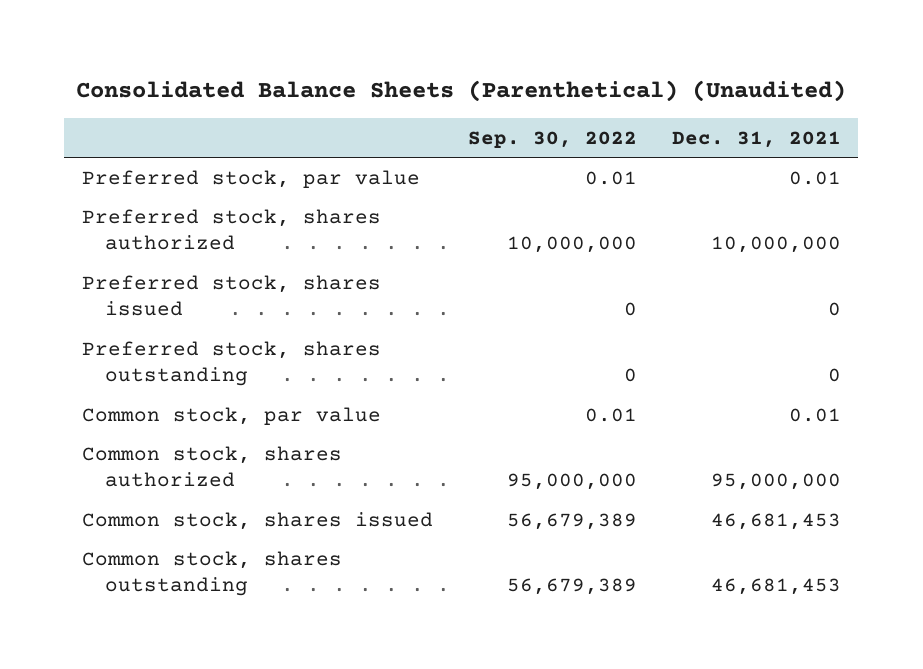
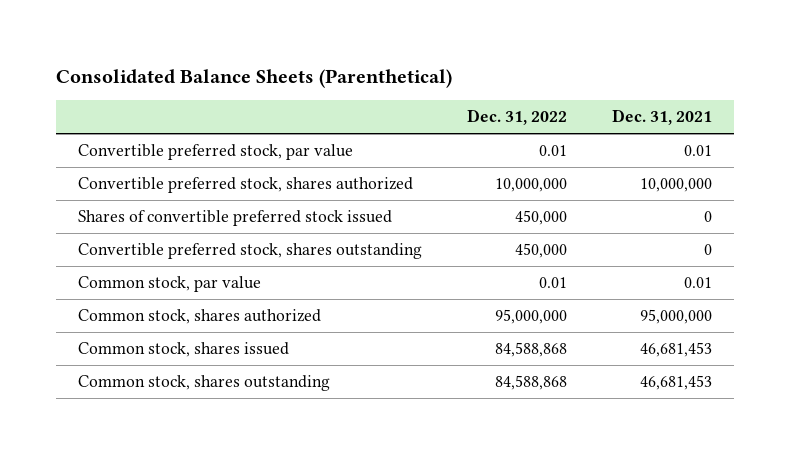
[76,79,847,102] Consolidated Balance Sheets (Parenthetical) (Unaudited) -> [55,68,452,88] Consolidated Balance Sheets (Parenthetical)
[467,130,637,148] Sep. 30, 2022 -> none
none -> [467,109,568,126] Dec. 31, 2022
[81,169,420,188] Preferred stock, par value -> [78,144,354,161] Convertible preferred stock, par value
[81,208,381,251] Preferred stock, shares authorized -> [78,177,414,194] Convertible preferred stock, shares authorized
[81,274,381,317] Preferred stock, shares issued -> [78,210,393,227] Shares of convertible preferred stock issued
[81,340,381,387] Preferred stock, shares outstanding -> [78,243,423,260] Convertible preferred stock, shares outstanding

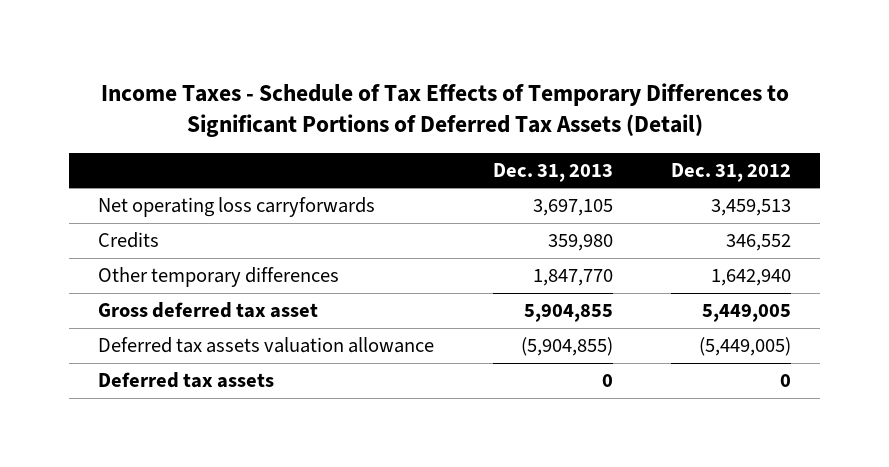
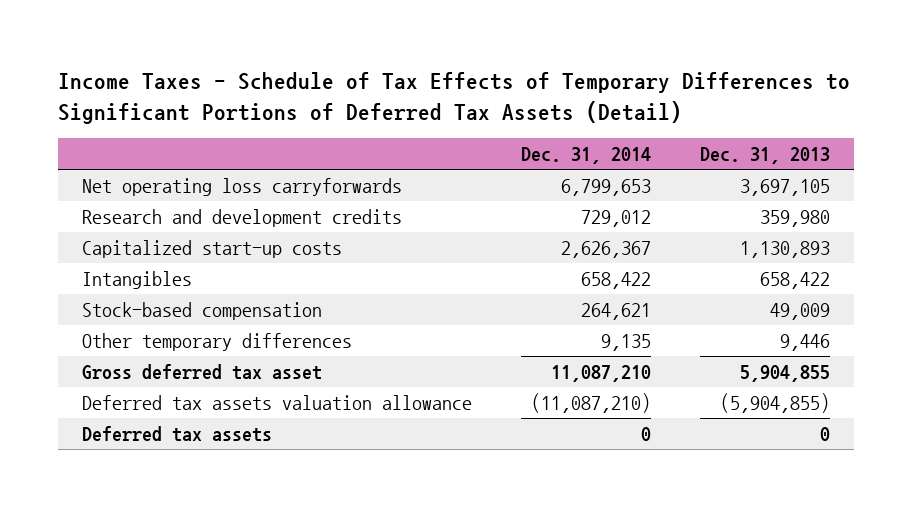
[671,162,792,182] Dec. 31, 2012 -> none
none -> [521,146,652,164] Dec. 31, 2014
[98,232,160,249] Credits -> [82,208,403,227] Research and development credits
none -> [82,239,343,258] Capitalized start-up costs
none -> [82,270,193,289] Intangibles
none -> [82,301,323,320] Stock-based compensation
[532,269,613,287] 1,847,770 -> [779,333,830,351] 9,446

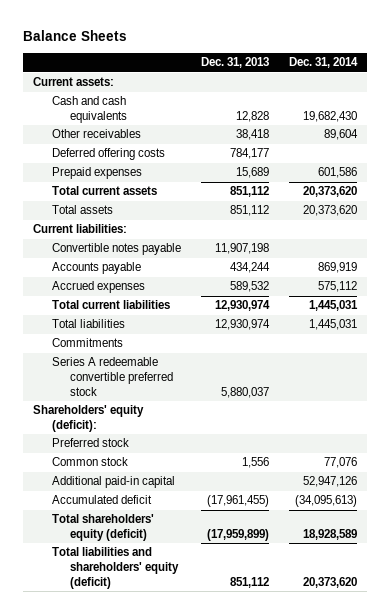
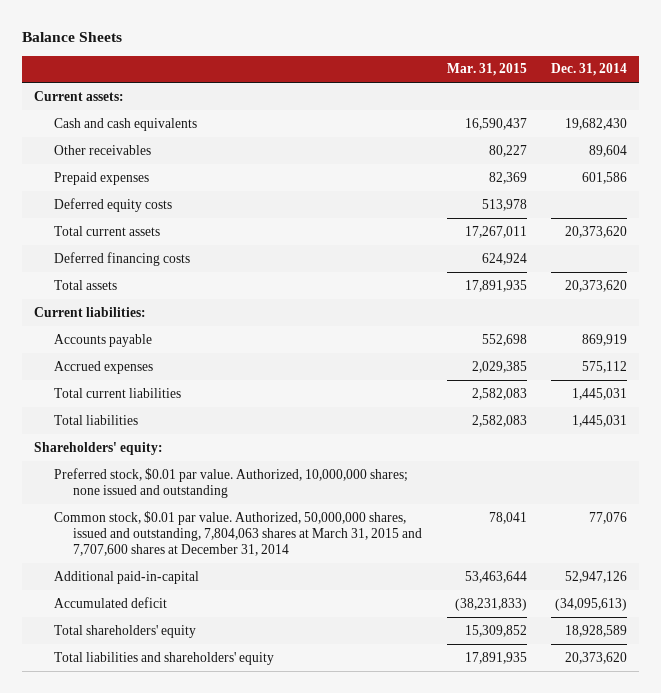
[200,57,269,69] Dec. 31, 2013 -> none
none -> [446,63,527,77] Mar. 31, 2015
[51,148,165,161] Deferred offering costs -> none
none -> [53,197,172,212] Deferred equity costs
none -> [53,251,190,266] Deferred financing costs
[51,243,181,256] Convertible notes payable -> none
[51,338,123,348] Commitments -> none
[51,357,174,396] Series A redeemable convertible preferred stock -> none
[33,405,145,432] Shareholders' equity (deficit): -> [34,441,164,455] Shareholders' equity:
[51,438,129,448] Preferred stock -> [53,467,408,499] Preferred stock, $0.01 par value. Authorized, 10,000,000 shares; none issued and outstanding
[51,457,128,467] Common stock -> [53,510,422,557] Common stock, $0.01 par value. Authorized, 50,000,000 shares, issued and outstanding, 7,804,063 shares at March 31, 2015 and 7,707,600 shares at December 31, 2014
[51,476,175,489] Additional paid-in capital -> [53,570,199,584] Additional paid-in-capital
[51,514,154,541] Total shareholders' equity (deficit) -> [53,624,196,638] Total shareholders' equity
[51,547,180,589] Total liabilities and shareholders' equity (deficit) -> [53,651,274,665] Total liabilities and shareholders' equity

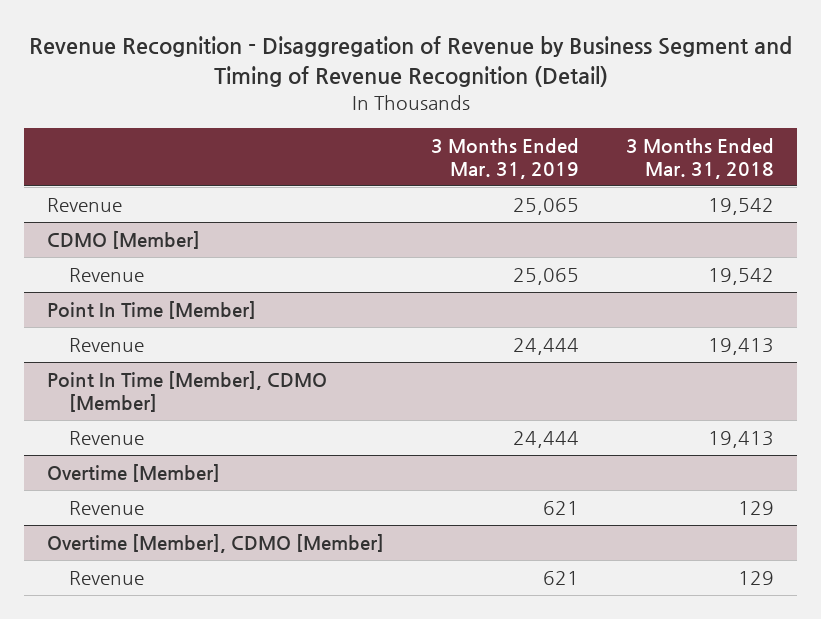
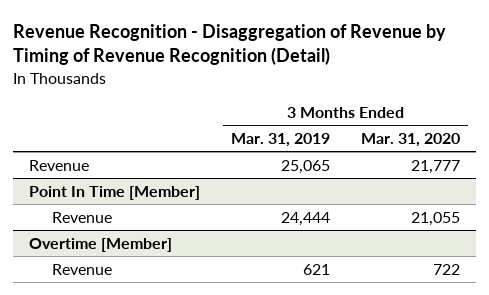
[28,36,792,87] Revenue Recognition - Disaggregation of Revenue by Business Segment and Timing of Revenue Recognition (Detail) -> [13,23,447,66] Revenue Recognition - Disaggregation of Revenue by Timing of Revenue Recognition (Detail)
[626,137,775,179] 3 Months Ended Mar. 31, 2018 -> none
none -> [361,133,461,148] Mar. 31, 2020
[47,230,201,249] CDMO [Member] -> none
[68,267,144,282] Revenue -> none
[47,370,328,413] Point In Time [Member], CDMO [Member] -> none
[68,430,144,445] Revenue -> none
[47,533,385,553] Overtime [Member], CDMO [Member] -> none
[68,570,144,585] Revenue -> none

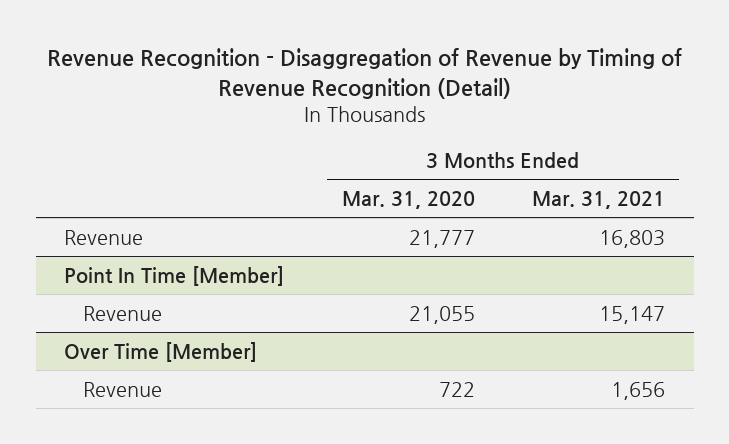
[231,133,331,148] Mar. 31, 2019 -> none
none -> [532,190,666,209] Mar. 31, 2021
[28,237,172,252] Overtime [Member] -> [64,341,258,362] Over Time [Member]

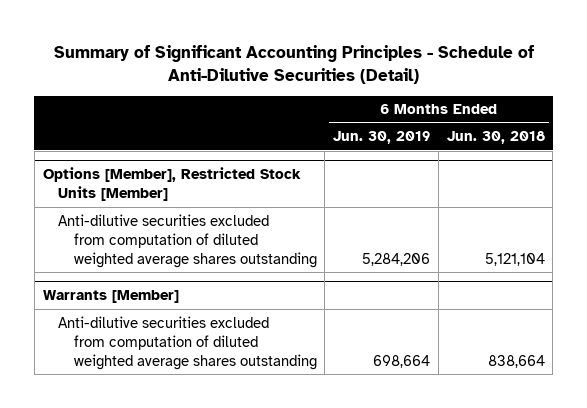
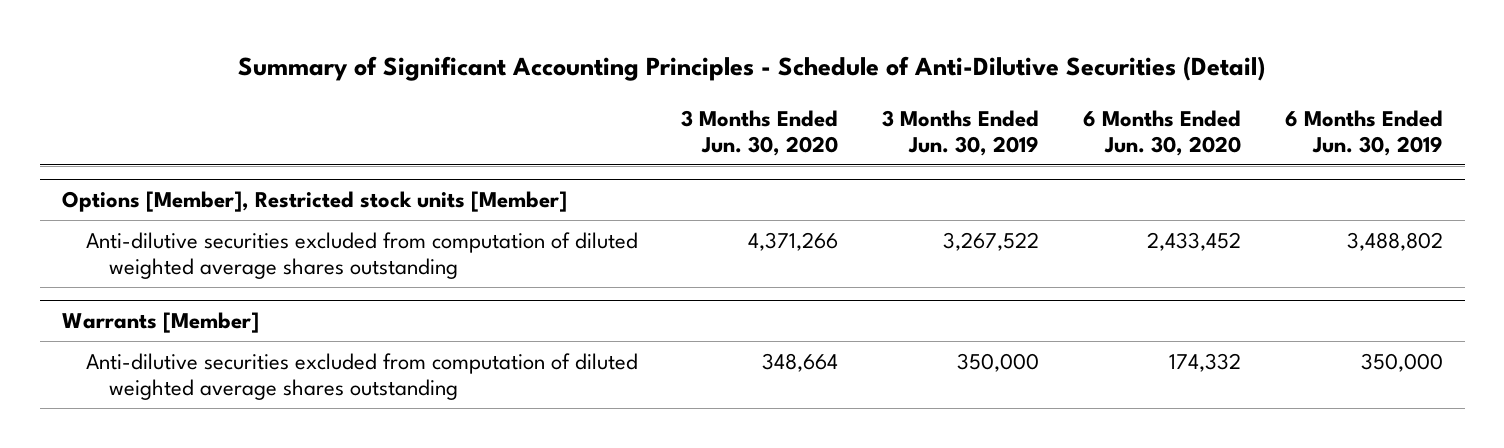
[446,131,545,145] Jun. 30, 2018 -> none
none -> [681,109,839,157] 3 Months Ended Jun. 30, 2020
none -> [882,109,1040,157] 3 Months Ended Jun. 30, 2019
none -> [1082,109,1241,157] 6 Months Ended Jun. 30, 2020
[42,167,301,202] Options [Member], Restricted Stock Units [Member] -> [61,191,567,213] Options [Member], Restricted stock units [Member]
[362,252,431,266] 5,284,206 -> [1346,231,1443,251] 3,488,802
[373,354,431,368] 698,664 -> [1360,352,1443,372] 350,000

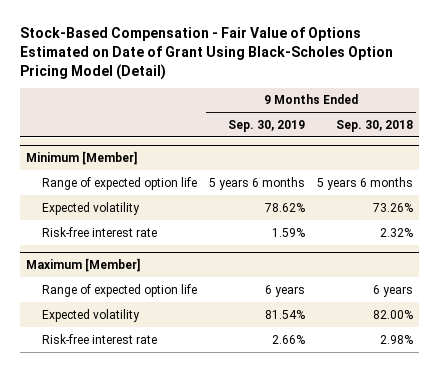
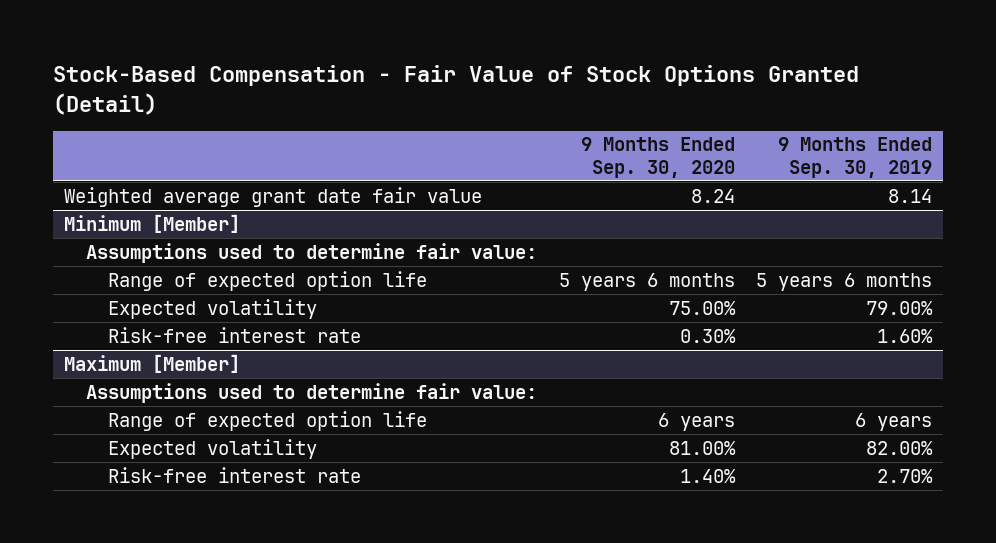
[19,27,393,80] Stock-Based Compensation - Fair Value of Options Estimated on Date of Grant Using Black-Scholes Option Pricing Model (Detail) -> [53,65,860,115] Stock-Based Compensation - Fair Value of Stock Options Granted (Detail)
[336,119,414,132] Sep. 30, 2018 -> none
none -> [580,137,735,178] 9 Months Ended Sep. 30, 2020
none -> [63,186,482,207] Weighted average grant date fair value
none -> [86,242,538,263] Assumptions used to determine fair value:
[264,202,305,212] 78.62% -> [866,300,934,315] 79.00%
[271,227,305,237] 1.59% -> [877,328,934,343] 1.60%
none -> [86,382,538,403] Assumptions used to determine fair value:
[264,309,305,319] 81.54% -> [866,440,934,455] 82.00%
[271,334,305,344] 2.66% -> [877,468,934,483] 2.70%

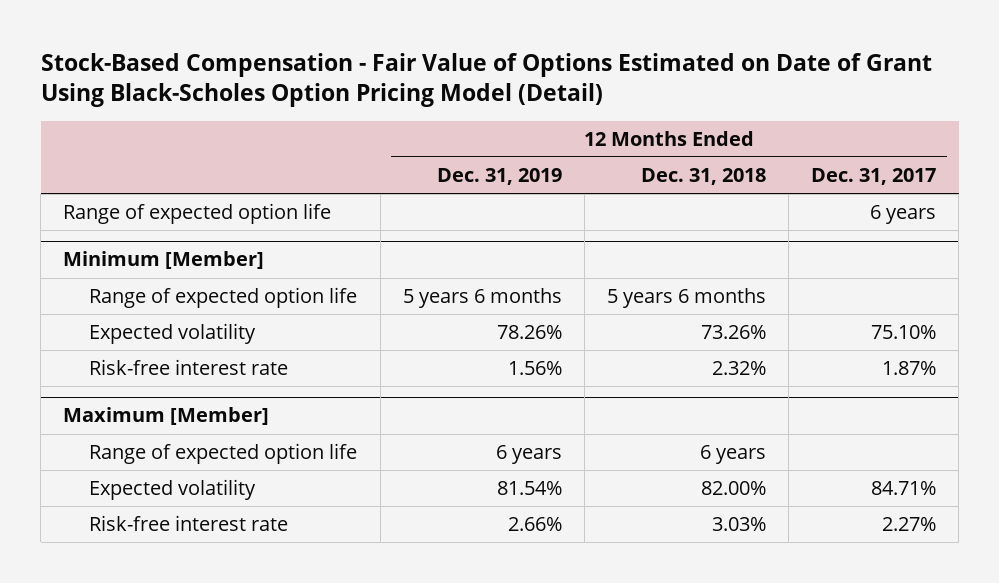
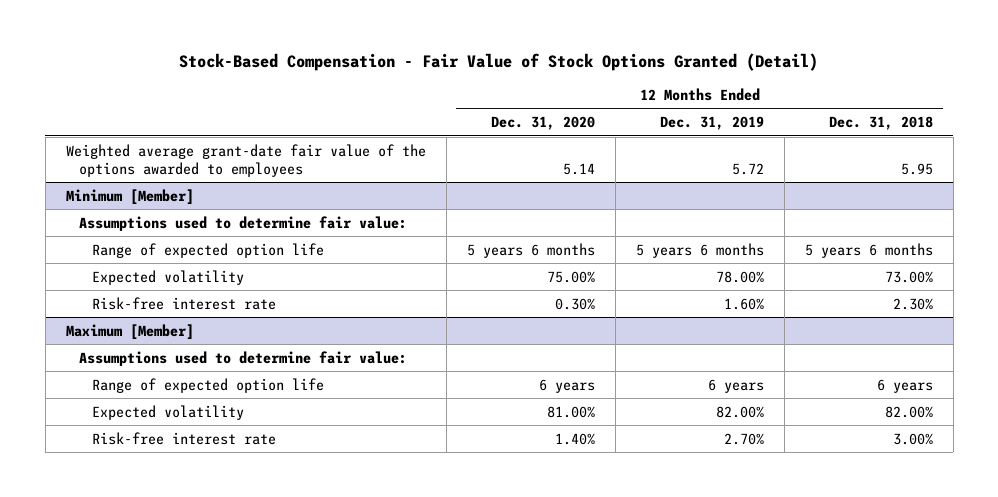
[40,52,932,108] Stock-Based Compensation - Fair Value of Options Estimated on Date of Grant Using Black-Scholes Option Pricing Model (Detail) -> [179,53,819,72] Stock-Based Compensation - Fair Value of Stock Options Granted (Detail)
[811,168,937,186] Dec. 31, 2017 -> none
none -> [490,116,595,131] Dec. 31, 2020
[63,203,332,225] Range of expected option life -> none
none -> [65,143,426,177] Weighted average grant-date fair value of the options awarded to employees
none -> [79,215,408,231] Assumptions used to determine fair value:
[496,325,562,340] 78.26% -> [715,270,764,283] 78.00%
[700,325,766,340] 73.26% -> [884,270,933,283] 73.00%
[507,361,562,376] 1.56% -> [723,297,764,310] 1.60%
[711,361,766,376] 2.32% -> [892,297,933,310] 2.30%
none -> [79,350,408,366] Assumptions used to determine fair value:
[496,481,562,496] 81.54% -> [715,405,764,418] 82.00%
[507,517,562,532] 2.66% -> [723,432,764,445] 2.70%
[711,517,766,532] 3.03% -> [892,432,933,445] 3.00%

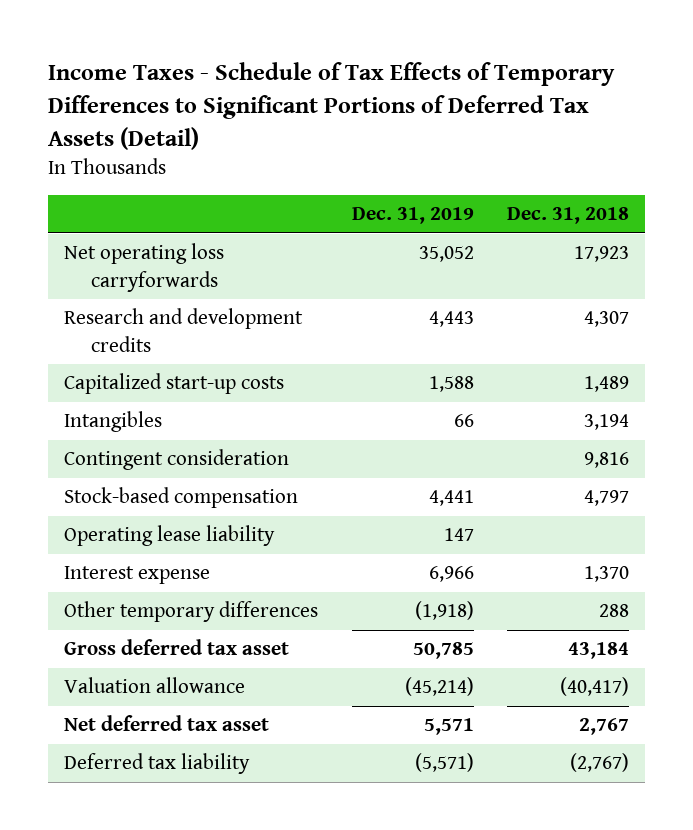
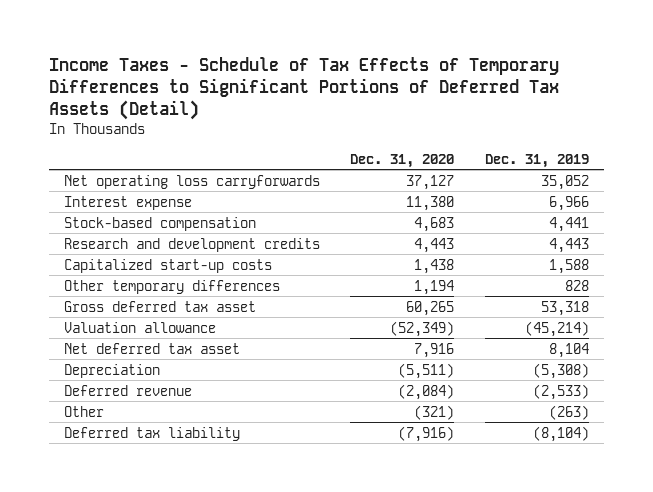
[506,207,629,225] Dec. 31, 2018 -> none
none -> [350,153,455,168] Dec. 31, 2020
[64,566,211,585] Interest expense -> [63,195,192,210] Interest expense
[64,487,299,509] Stock-based compensation -> [63,216,256,231] Stock-based compensation
[64,411,163,433] Intangibles -> none
[64,449,290,471] Contingent consideration -> none
[64,525,276,547] Operating lease liability -> none
[414,601,474,621] (1,918) -> [564,279,589,291] 828
[412,642,474,660] 50,785 -> [540,300,589,316] 53,318
[423,718,474,736] 5,571 -> [548,342,589,358] 8,104
none -> [63,363,160,378] Depreciation
none -> [63,384,192,396] Deferred revenue
none -> [63,405,104,417] Other
[414,753,474,773] (5,571) -> [532,425,589,442] (8,104)

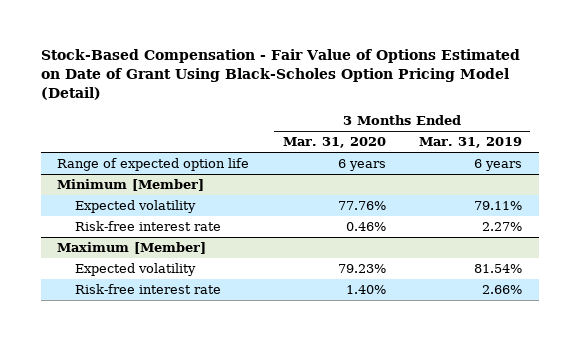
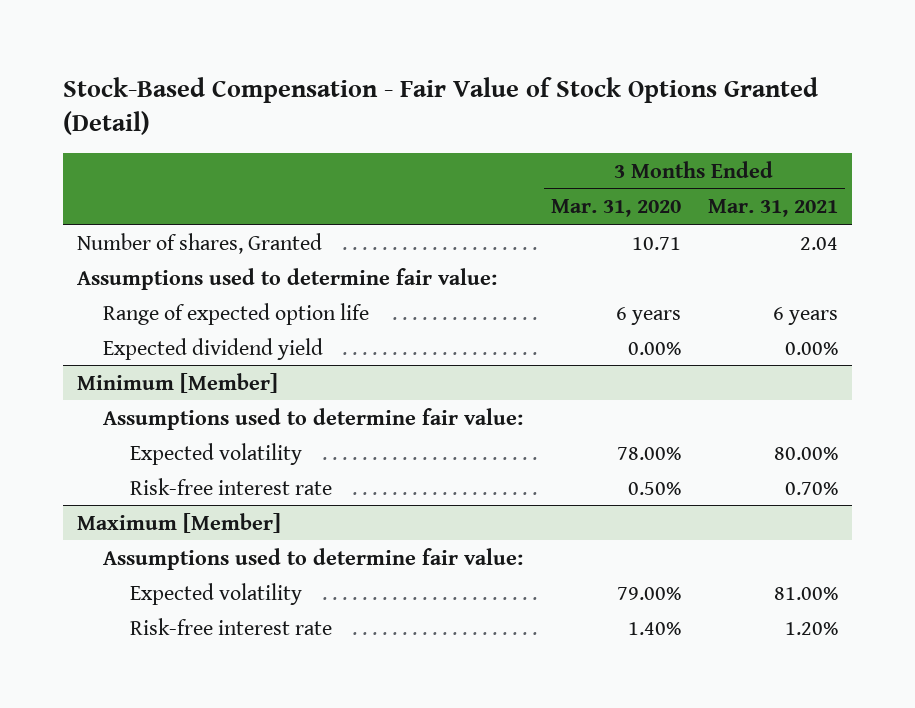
[40,48,520,101] Stock-Based Compensation - Fair Value of Options Estimated on Date of Grant Using Black-Scholes Option Pricing Model (Detail) -> [62,77,818,136] Stock-Based Compensation - Fair Value of Stock Options Granted (Detail)
[419,137,523,149] Mar. 31, 2019 -> none
none -> [708,199,839,218] Mar. 31, 2021
none -> [76,232,322,254] Number of shares, Granted
none -> [76,267,497,290] Assumptions used to determine fair value:
none -> [103,337,324,360] Expected dividend yield
none -> [103,407,524,430] Assumptions used to determine fair value:
[337,200,386,210] 77.76% -> [616,446,681,460] 78.00%
[345,221,386,231] 0.46% -> [627,481,681,495] 0.50%
none -> [103,547,524,570] Assumptions used to determine fair value:
[337,263,386,273] 79.23% -> [616,586,681,600] 79.00%

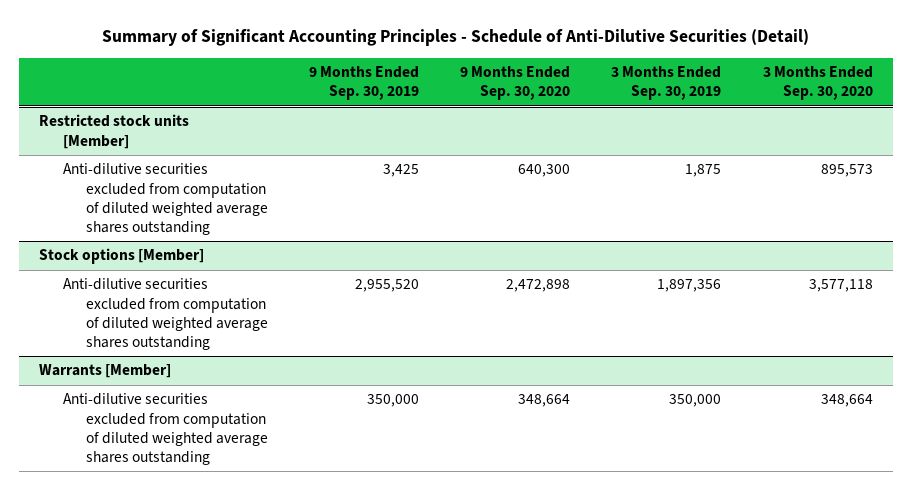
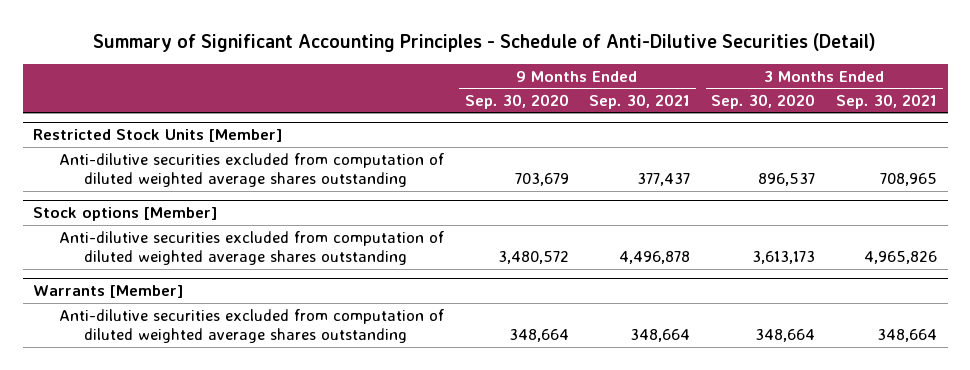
[309,66,420,101] 9 Months Ended Sep. 30, 2019 -> none
[611,66,722,101] 3 Months Ended Sep. 30, 2019 -> none
none -> [589,93,691,109] Sep. 30, 2021
none -> [836,93,938,109] Sep. 30, 2021
[39,114,190,149] Restricted stock units [Member] -> [33,129,283,143] Restricted Stock Units [Member]
[518,164,571,178] 640,300 -> [514,173,569,187] 703,679
[820,164,873,178] 895,573 -> [758,173,816,187] 896,537
[506,279,571,293] 2,472,898 -> [497,251,569,265] 3,480,572
[808,279,873,293] 3,577,118 -> [752,251,816,265] 3,613,173

